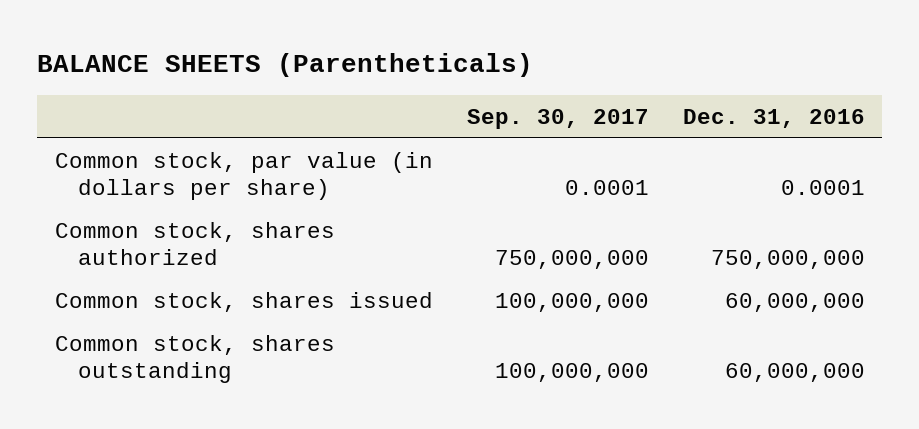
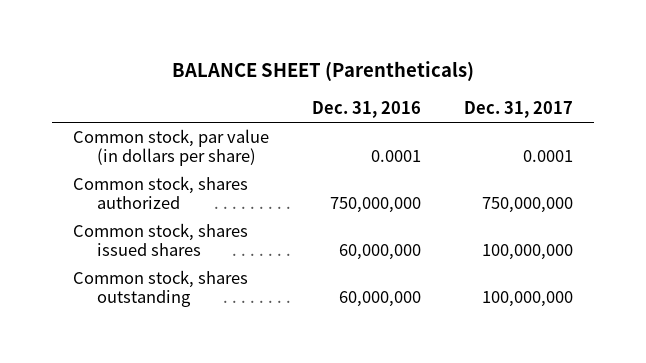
[37,53,534,78] BALANCE SHEETS (Parentheticals) -> [171,61,474,82] BALANCE SHEET (Parentheticals)
[466,108,649,129] Sep. 30, 2017 -> none
none -> [463,100,573,118] Dec. 31, 2017
[54,291,433,312] Common stock, shares issued -> [73,223,249,256] Common stock, shares issued shares

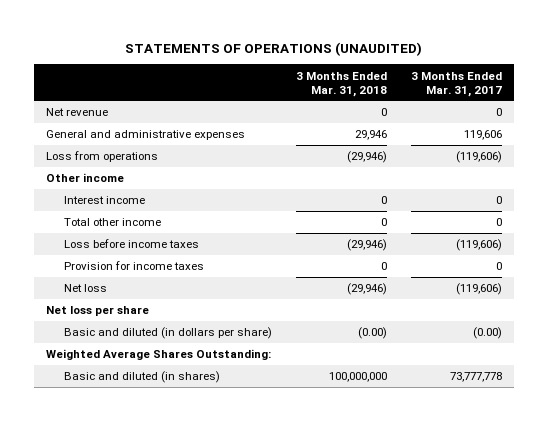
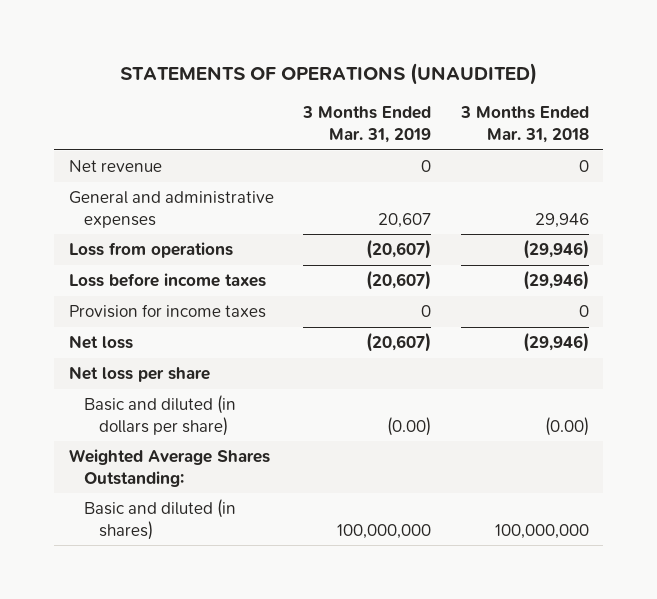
[410,71,502,97] 3 Months Ended Mar. 31, 2017 -> none
none -> [302,106,432,143] 3 Months Ended Mar. 31, 2019
[46,173,125,183] Other income -> none
[64,196,146,205] Interest income -> none
[64,218,162,227] Total other income -> none

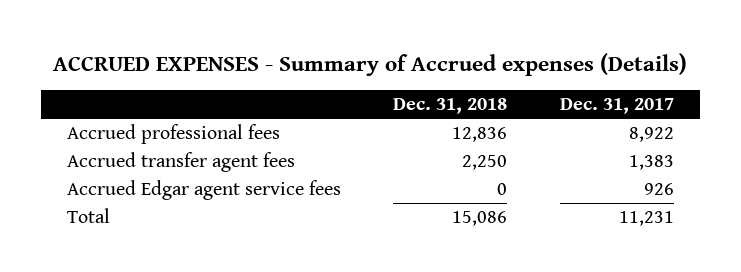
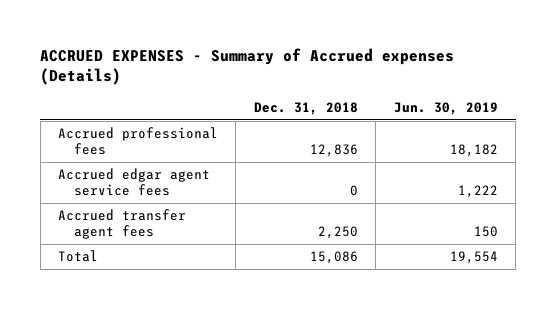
[560,98,675,115] Dec. 31, 2017 -> none
none -> [393,102,498,116] Jun. 30, 2019
none -> [57,168,210,197] Accrued edgar agent service fees
[66,180,341,201] Accrued Edgar agent service fees -> none

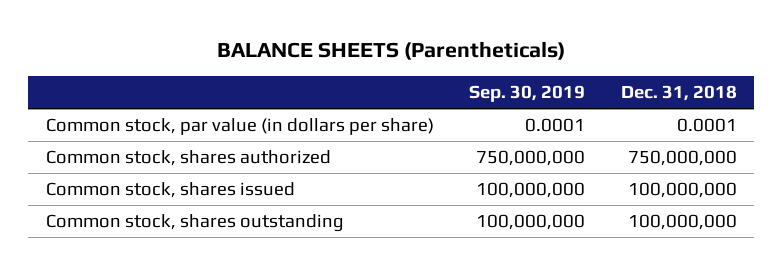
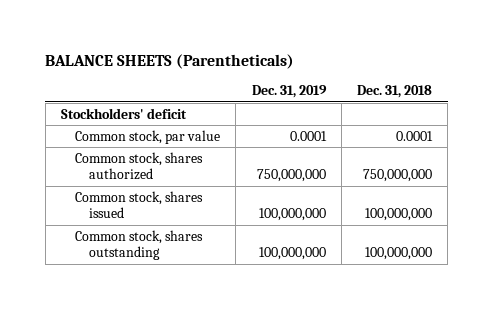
[469,85,586,103] Sep. 30, 2019 -> none
none -> [251,85,327,99] Dec. 31, 2019
none -> [61,107,188,119] Stockholders' deficit
[45,118,434,136] Common stock, par value (in dollars per share) -> [74,129,220,144] Common stock, par value

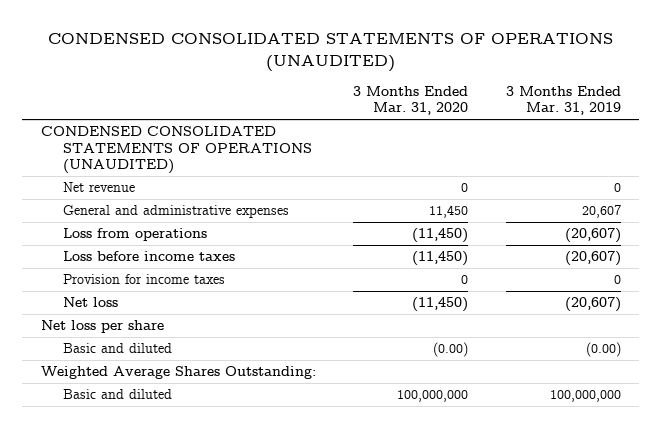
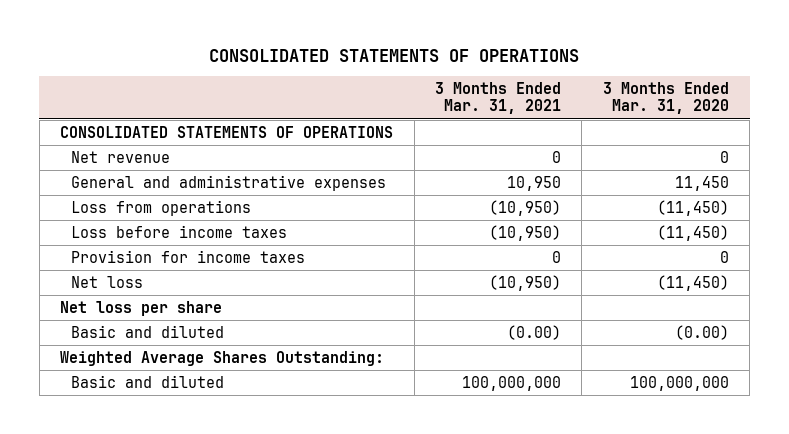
[47,33,613,72] CONDENSED CONSOLIDATED STATEMENTS OF OPERATIONS (UNAUDITED) -> [209,48,580,62] CONSOLIDATED STATEMENTS OF OPERATIONS
[505,85,621,116] 3 Months Ended Mar. 31, 2019 -> none
none -> [434,82,561,115] 3 Months Ended Mar. 31, 2021
[41,126,312,175] CONDENSED CONSOLIDATED STATEMENTS OF OPERATIONS (UNAUDITED) -> [60,125,394,138] CONSOLIDATED STATEMENTS OF OPERATIONS

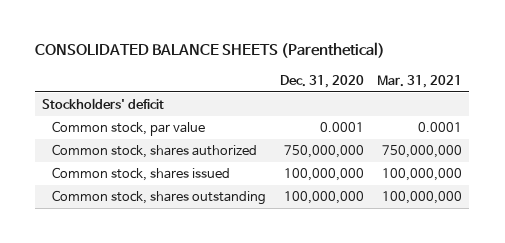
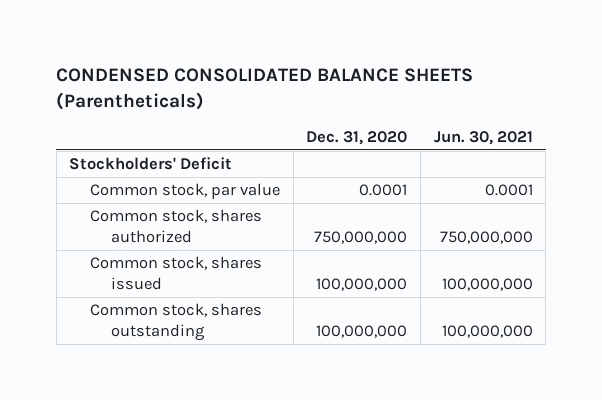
[35,42,386,59] CONSOLIDATED BALANCE SHEETS (Parenthetical) -> [56,68,474,110] CONDENSED CONSOLIDATED BALANCE SHEETS (Parentheticals)
[377,74,463,88] Mar. 31, 2021 -> none
none -> [433,130,533,145] Jun. 30, 2021
[42,98,165,110] Stockholders' deficit -> [69,157,233,171] Stockholders' Deficit

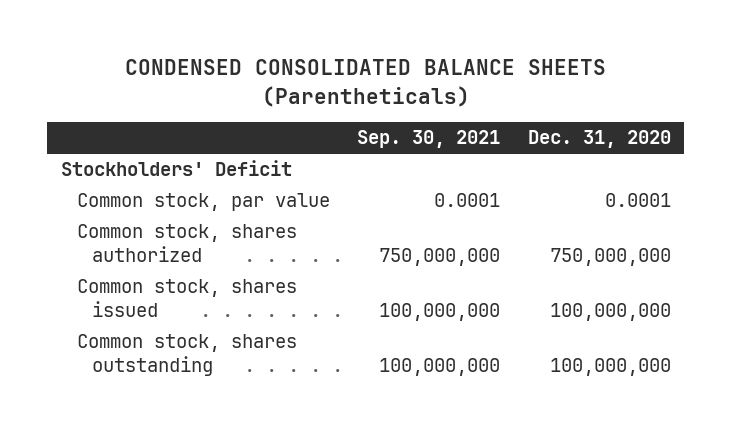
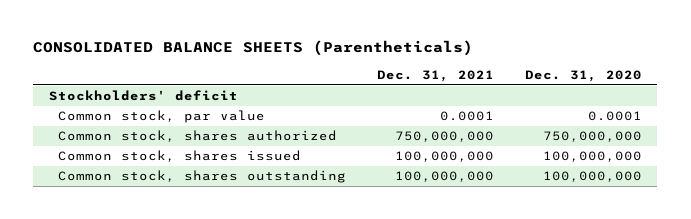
[124,59,606,107] CONDENSED CONSOLIDATED BALANCE SHEETS (Parentheticals) -> [33,40,474,57] CONSOLIDATED BALANCE SHEETS (Parentheticals)
[357,130,501,149] Sep. 30, 2021 -> none
none -> [376,69,494,82] Dec. 31, 2021
[60,160,292,177] Stockholders' Deficit -> [48,90,238,102] Stockholders' deficit

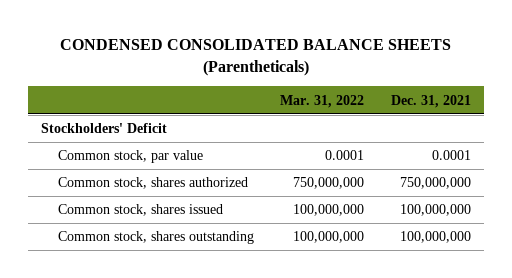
[33,40,474,57] CONSOLIDATED BALANCE SHEETS (Parentheticals) -> [59,39,451,77] CONDENSED CONSOLIDATED BALANCE SHEETS (Parentheticals)
[524,69,642,82] Dec. 31, 2020 -> none
none -> [280,94,365,108] Mar. 31, 2022
[48,90,238,102] Stockholders' deficit -> [41,123,168,134] Stockholders' Deficit

